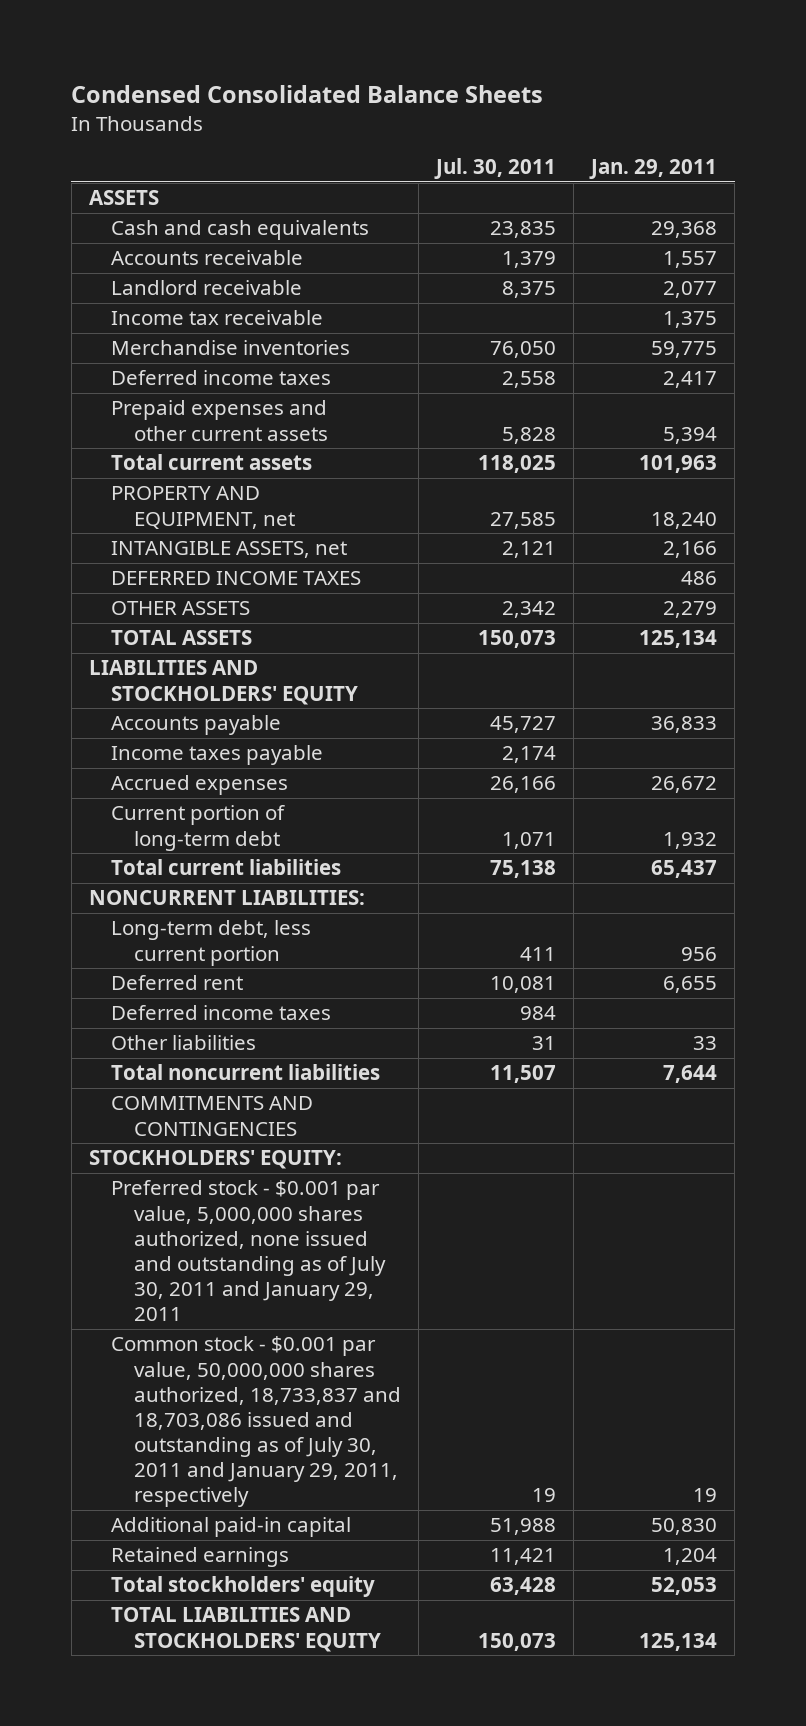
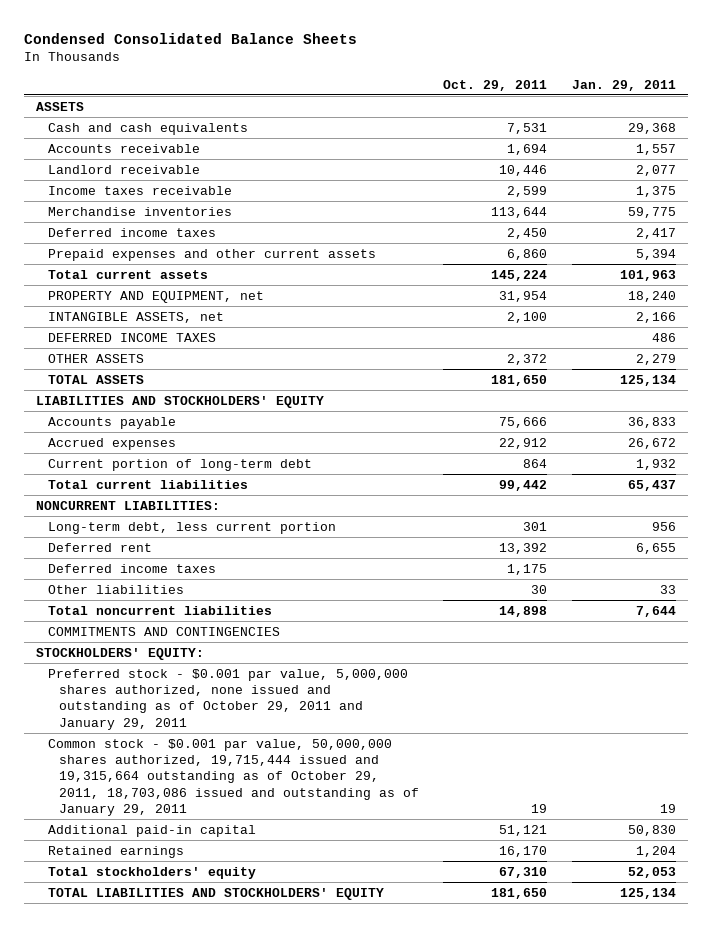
[433,157,556,179] Jul. 30, 2011 -> none
none -> [443,79,548,91] Oct. 29, 2011
[111,310,324,326] Income tax receivable -> [47,185,232,195] Income taxes receivable
[111,745,324,766] Income taxes payable -> none
[111,1180,386,1321] Preferred stock - $0.001 par value, 5,000,000 shares authorized, none issued and outstanding as of July 30, 2011 and January 29, 2011 -> [47,668,408,730] Preferred stock - $0.001 par value, 5,000,000 shares authorized, none issued and outstanding as of October 29, 2011 and January 29, 2011
[111,1336,401,1507] Common stock - $0.001 par value, 50,000,000 shares authorized, 18,733,837 and 18,703,086 issued and outstanding as of July 30, 2011 and January 29, 2011, respectively -> [47,738,420,817] Common stock - $0.001 par value, 50,000,000 shares authorized, 19,715,444 issued and 19,315,664 outstanding as of October 29, 2011, 18,703,086 issued and outstanding as of January 29, 2011

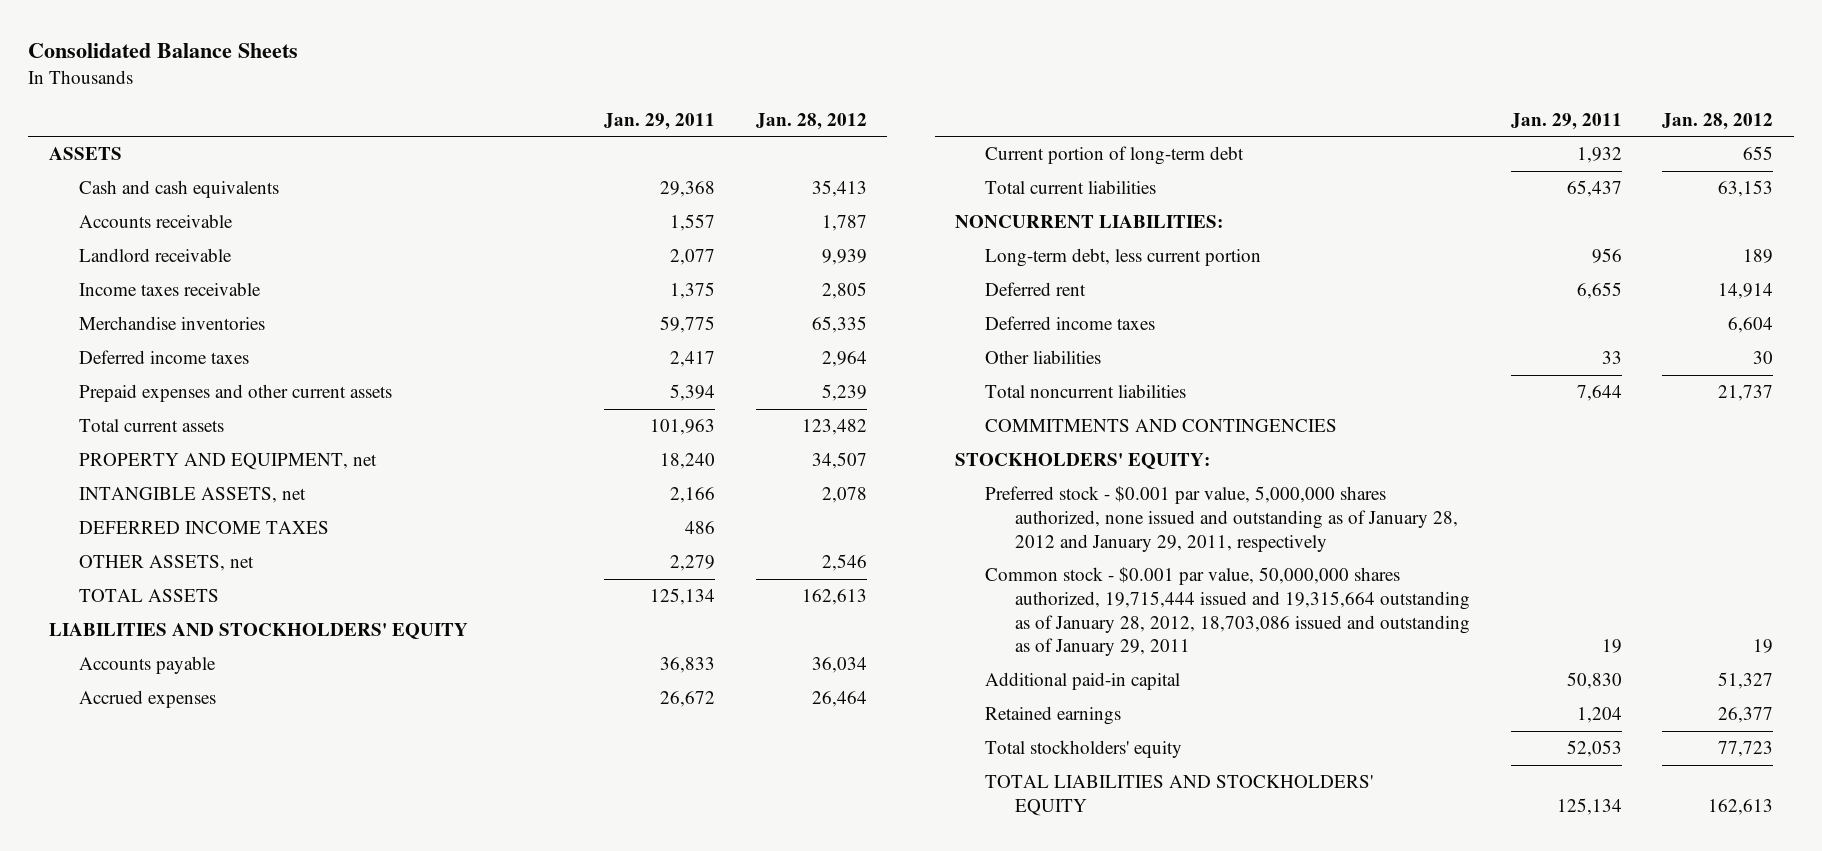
[24,33,358,45] Condensed Consolidated Balance Sheets -> [28,42,299,58] Consolidated Balance Sheets
[443,79,548,91] Oct. 29, 2011 -> none
none -> [755,112,867,130] Jan. 28, 2012
[47,353,144,363] OTHER ASSETS -> [78,555,254,572] OTHER ASSETS, net
[47,668,408,730] Preferred stock - $0.001 par value, 5,000,000 shares authorized, none issued and outstanding as of October 29, 2011 and January 29, 2011 -> [985,486,1458,552] Preferred stock - $0.001 par value, 5,000,000 shares authorized, none issued and outstanding as of January 28, 2012 and January 29, 2011, respectively
[47,738,420,817] Common stock - $0.001 par value, 50,000,000 shares authorized, 19,715,444 issued and 19,315,664 outstanding as of October 29, 2011, 18,703,086 issued and outstanding as of January 29, 2011 -> [985,567,1470,657] Common stock - $0.001 par value, 50,000,000 shares authorized, 19,715,444 issued and 19,315,664 outstanding as of January 28, 2012, 18,703,086 issued and outstanding as of January 29, 2011

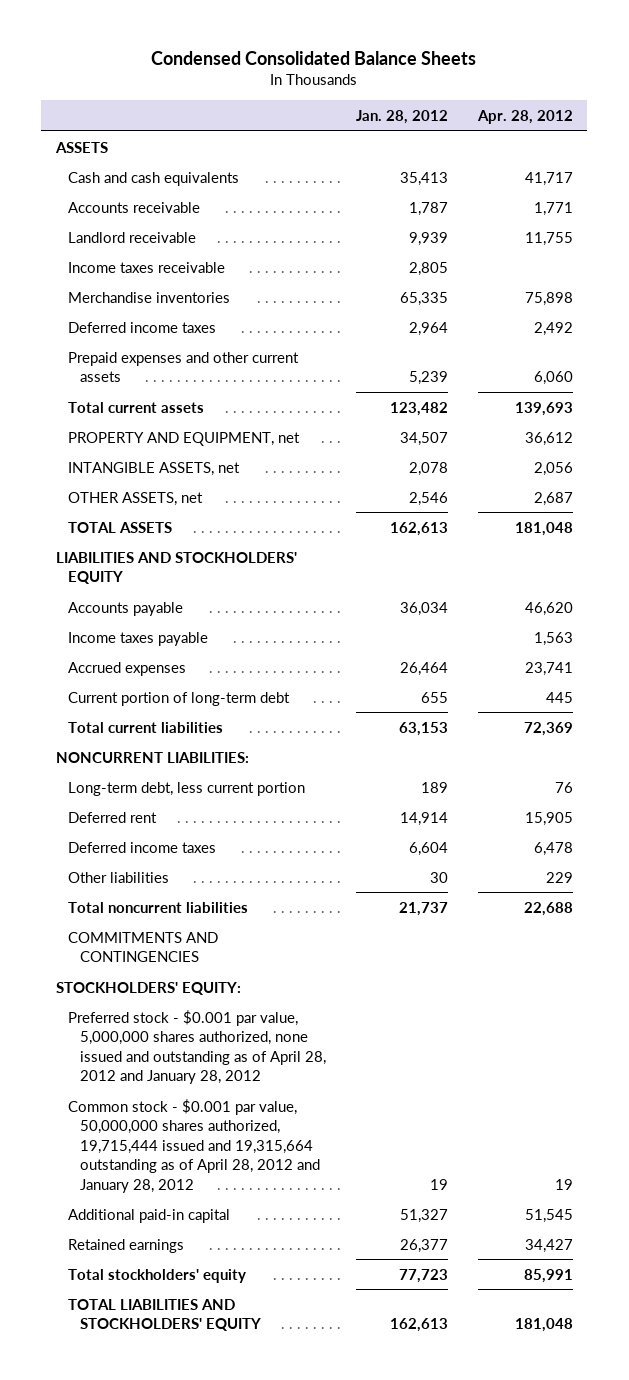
[28,42,299,58] Consolidated Balance Sheets -> [151,50,477,65] Condensed Consolidated Balance Sheets
[604,112,716,130] Jan. 29, 2011 -> none
none -> [476,109,573,124] Apr. 28, 2012
[78,521,329,535] DEFERRED INCOME TAXES -> none
none -> [68,631,209,646] Income taxes payable
[985,486,1458,552] Preferred stock - $0.001 par value, 5,000,000 shares authorized, none issued and outstanding as of January 28, 2012 and January 29, 2011, respectively -> [68,1009,326,1085] Preferred stock - $0.001 par value, 5,000,000 shares authorized, none issued and outstanding as of April 28, 2012 and January 28, 2012
[985,567,1470,657] Common stock - $0.001 par value, 50,000,000 shares authorized, 19,715,444 issued and 19,315,664 outstanding as of January 28, 2012, 18,703,086 issued and outstanding as of January 29, 2011 -> [68,1098,320,1193] Common stock - $0.001 par value, 50,000,000 shares authorized, 19,715,444 issued and 19,315,664 outstanding as of April 28, 2012 and January 28, 2012

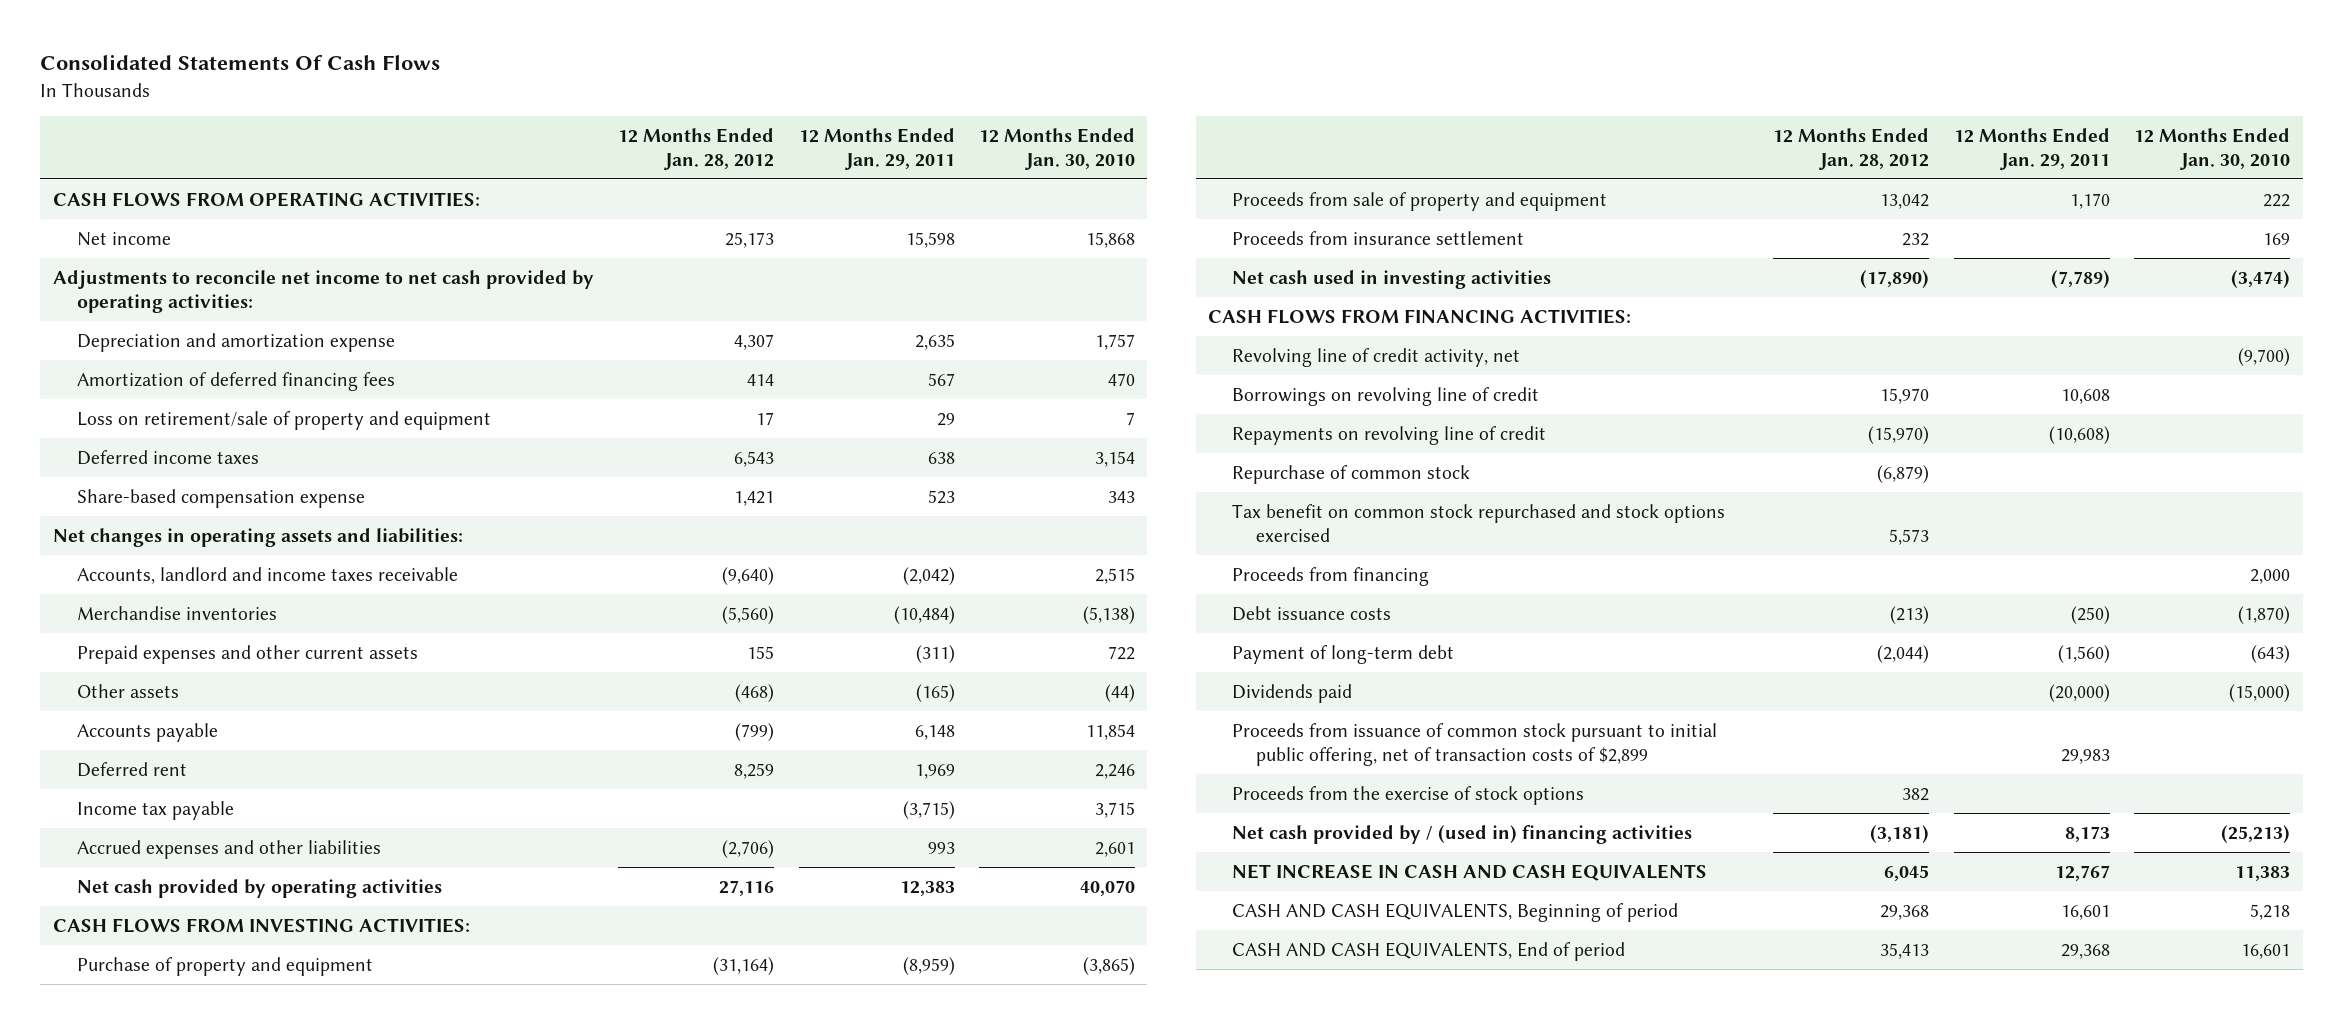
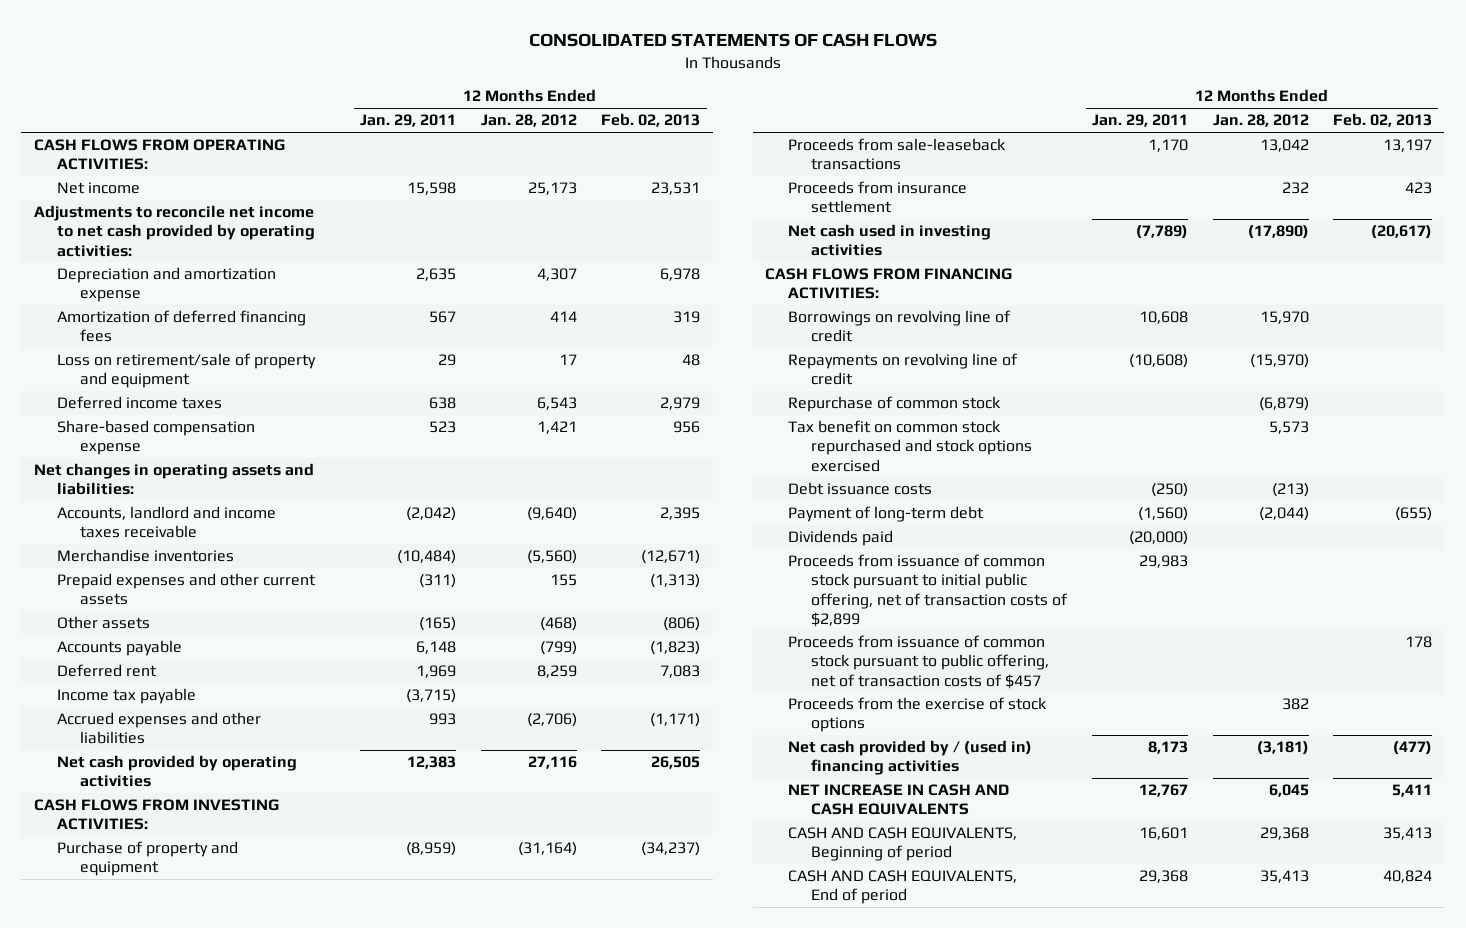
[40,54,441,71] Consolidated Statements Of Cash Flows -> [528,33,937,48] CONSOLIDATED STATEMENTS OF CASH FLOWS
[979,127,1136,170] 12 Months Ended Jan. 30, 2010 -> none
none -> [601,113,701,128] Feb. 02, 2013
[1231,191,1607,211] Proceeds from sale of property and equipment -> [788,138,1007,171] Proceeds from sale-leaseback transactions
[1231,347,1520,367] Revolving line of credit activity, net -> none
[1231,566,1429,586] Proceeds from financing -> none
none -> [788,635,1050,689] Proceeds from issuance of common stock pursuant to public offering, net of transaction costs of $457

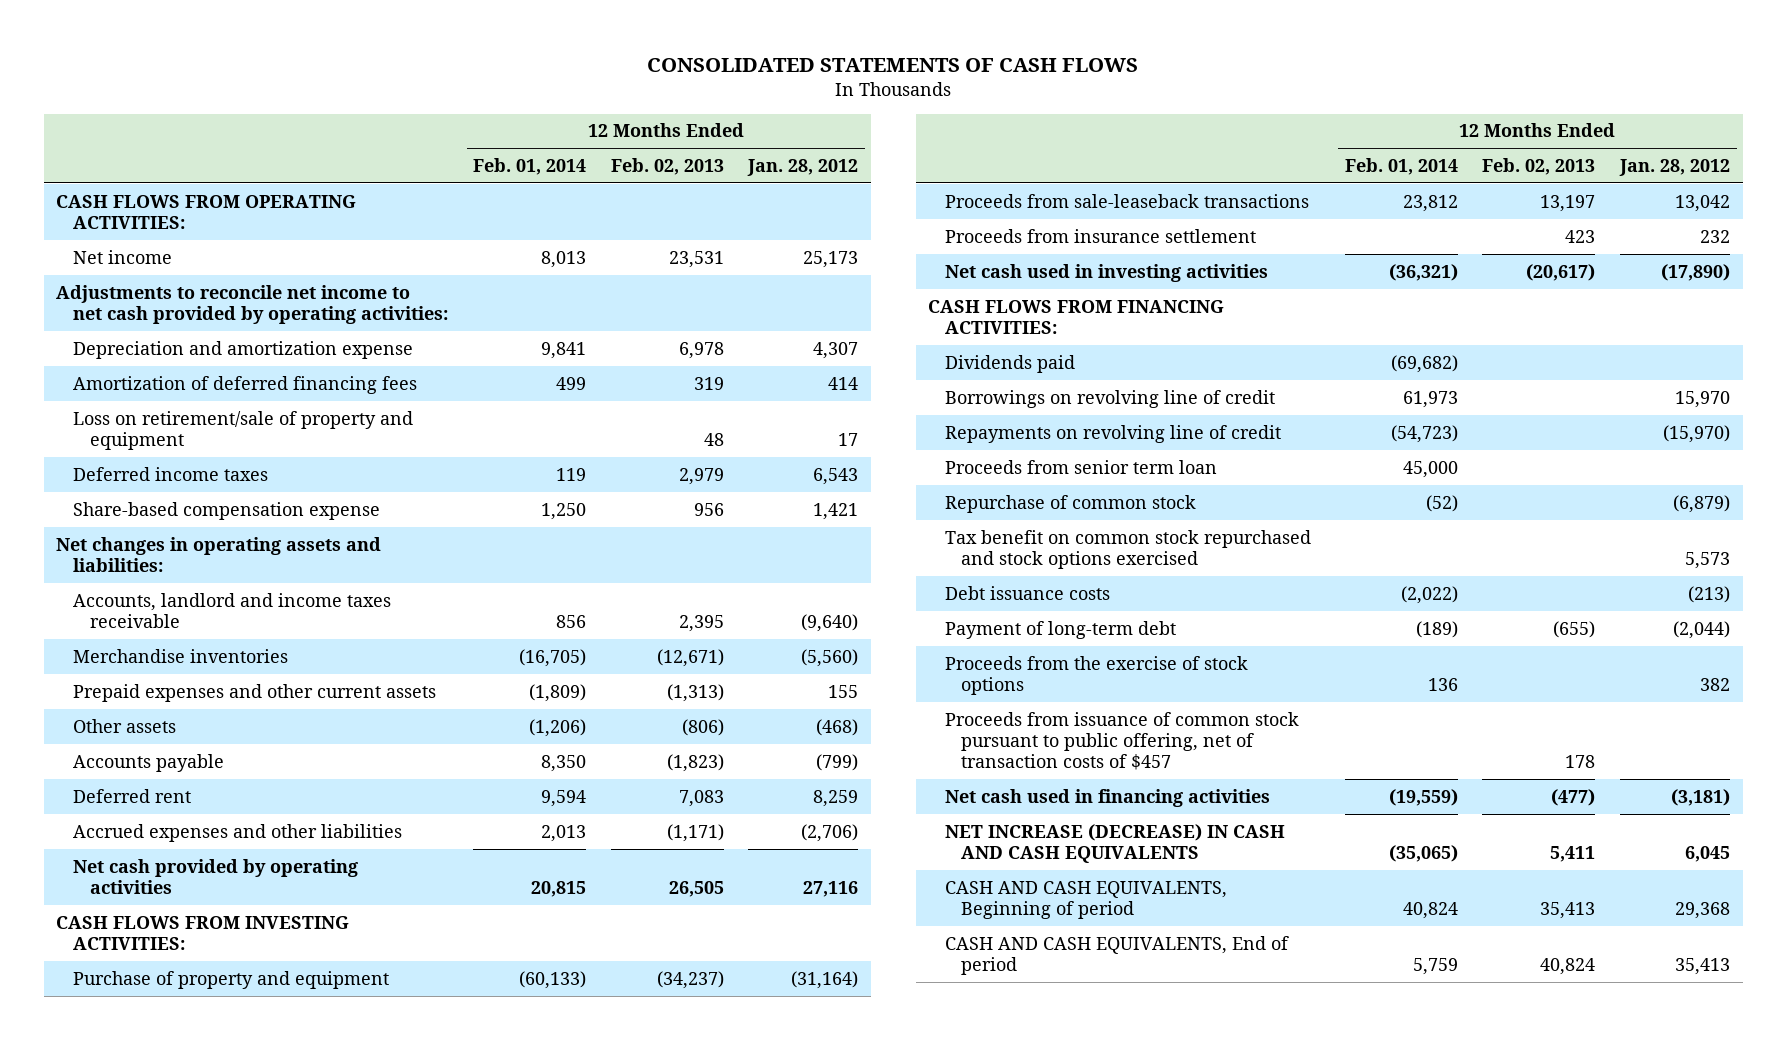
[360,114,457,128] Jan. 29, 2011 -> none
none -> [472,157,586,175] Feb. 01, 2014
[56,688,196,705] Income tax payable -> none
[788,530,894,547] Dividends paid -> [944,354,1075,373] Dividends paid
none -> [944,459,1217,474] Proceeds from senior term loan
[788,554,1069,627] Proceeds from issuance of common stock pursuant to initial public offering, net of transaction costs of $2,899 -> none
[788,635,1050,689] Proceeds from issuance of common stock pursuant to public offering, net of transaction costs of $457 -> [944,711,1299,770] Proceeds from issuance of common stock pursuant to public offering, net of transaction costs of $457
[788,740,1033,776] Net cash provided by / (used in) financing activities -> [944,788,1270,807] Net cash used in financing activities
[788,784,1010,816] NET INCREASE IN CASH AND CASH EQUIVALENTS -> [944,823,1285,863] NET INCREASE (DECREASE) IN CASH AND CASH EQUIVALENTS

